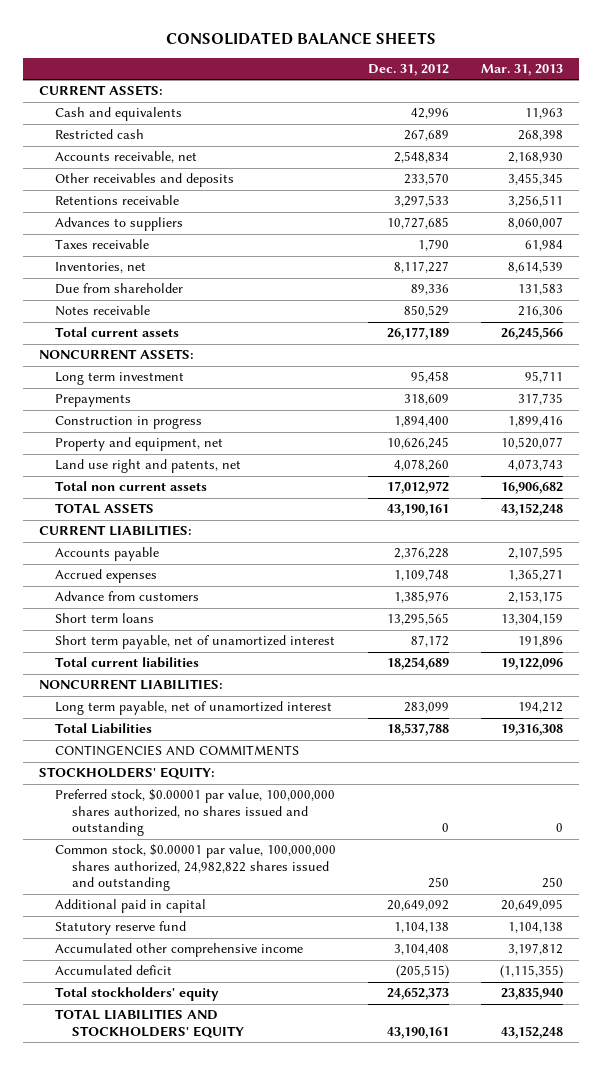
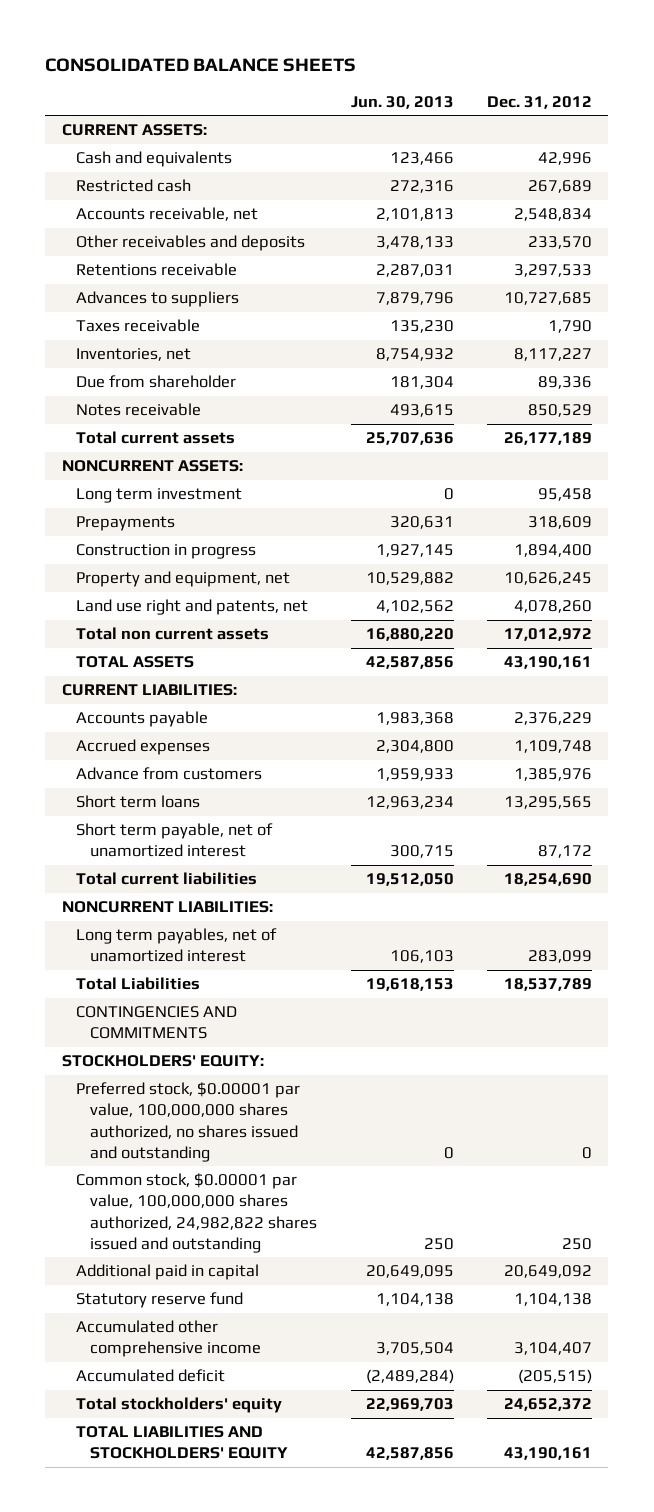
[481,64,564,77] Mar. 31, 2013 -> none
none -> [350,95,454,109] Jun. 30, 2013
[394,547,450,560] 2,376,228 -> [513,712,592,726] 2,376,229
[387,657,450,671] 18,254,689 -> [503,873,592,887] 18,254,690
[55,701,333,716] Long term payable, net of unamortized interest -> [76,928,278,963] Long term payables, net of unamortized interest
[387,723,450,737] 18,537,788 -> [503,978,592,992] 18,537,789
[394,944,450,956] 3,104,408 -> [513,1342,592,1356] 3,104,407
[387,987,450,1001] 24,652,373 -> [503,1398,592,1412] 24,652,372

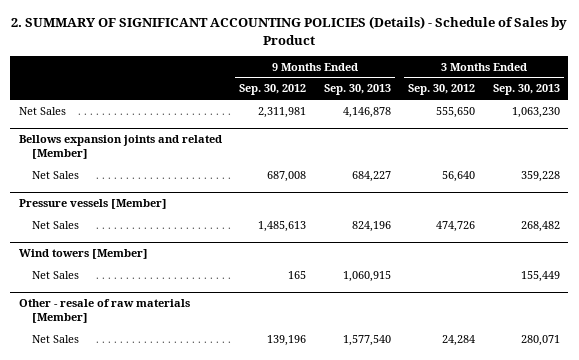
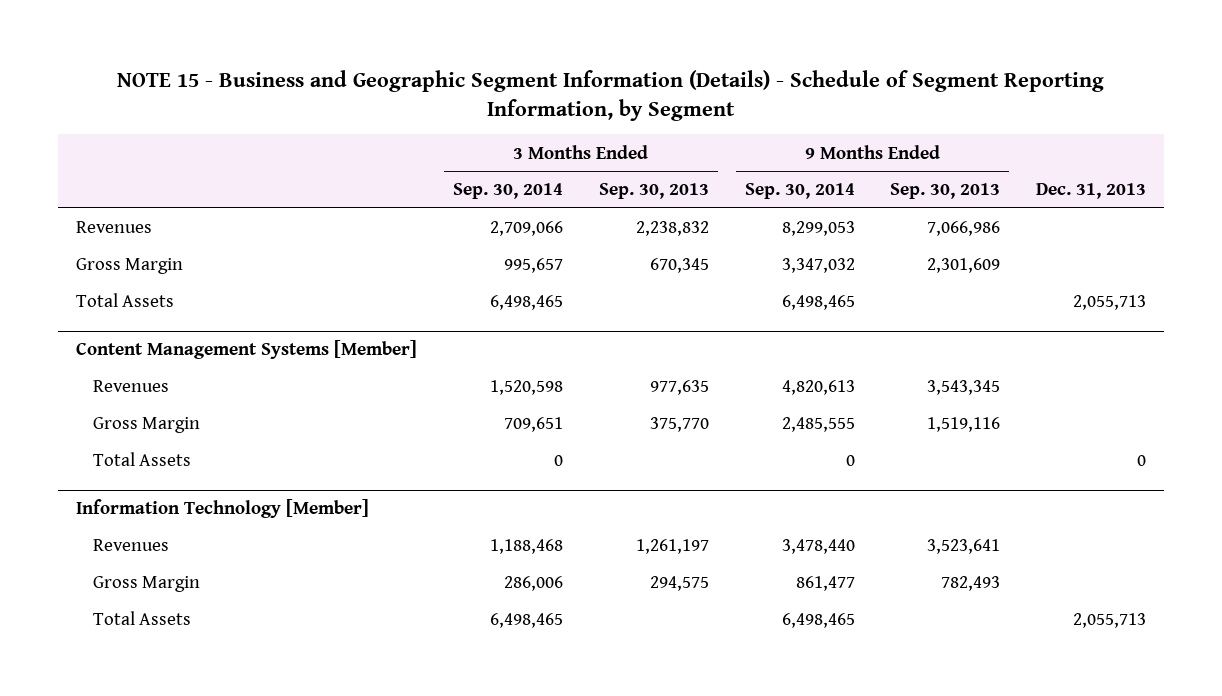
[11,16,568,45] 2. SUMMARY OF SIGNIFICANT ACCOUNTING POLICIES (Details) - Schedule of Sales by Product -> [117,69,1105,121] NOTE 15 - Business and Geographic Segment Information (Details) - Schedule of Segment Reporting Information, by Segment
[239,84,307,96] Sep. 30, 2012 -> none
[408,84,476,96] Sep. 30, 2012 -> none
none -> [452,183,563,200] Sep. 30, 2014
none -> [744,183,855,200] Sep. 30, 2014
none -> [1036,183,1147,200] Dec. 31, 2013
[18,106,66,115] Net Sales -> none
[18,135,222,159] Bellows expansion joints and related [Member] -> none
[32,170,80,179] Net Sales -> none
[18,199,167,210] Pressure vessels [Member] -> none
[32,220,80,229] Net Sales -> none
[18,249,148,260] Wind towers [Member] -> none
[32,270,80,279] Net Sales -> none
[18,299,190,323] Other - resale of raw materials [Member] -> none
[32,334,80,343] Net Sales -> none
none -> [75,221,152,234] Revenues
none -> [75,258,183,275] Gross Margin
none -> [75,293,174,308] Total Assets
none -> [75,340,417,360] Content Management Systems [Member]
none -> [92,380,169,393] Revenues
none -> [92,417,200,434] Gross Margin
none -> [92,452,191,467] Total Assets
none -> [75,499,369,519] Information Technology [Member]
none -> [92,539,169,552] Revenues
none -> [92,576,200,593] Gross Margin
none -> [92,611,191,626] Total Assets

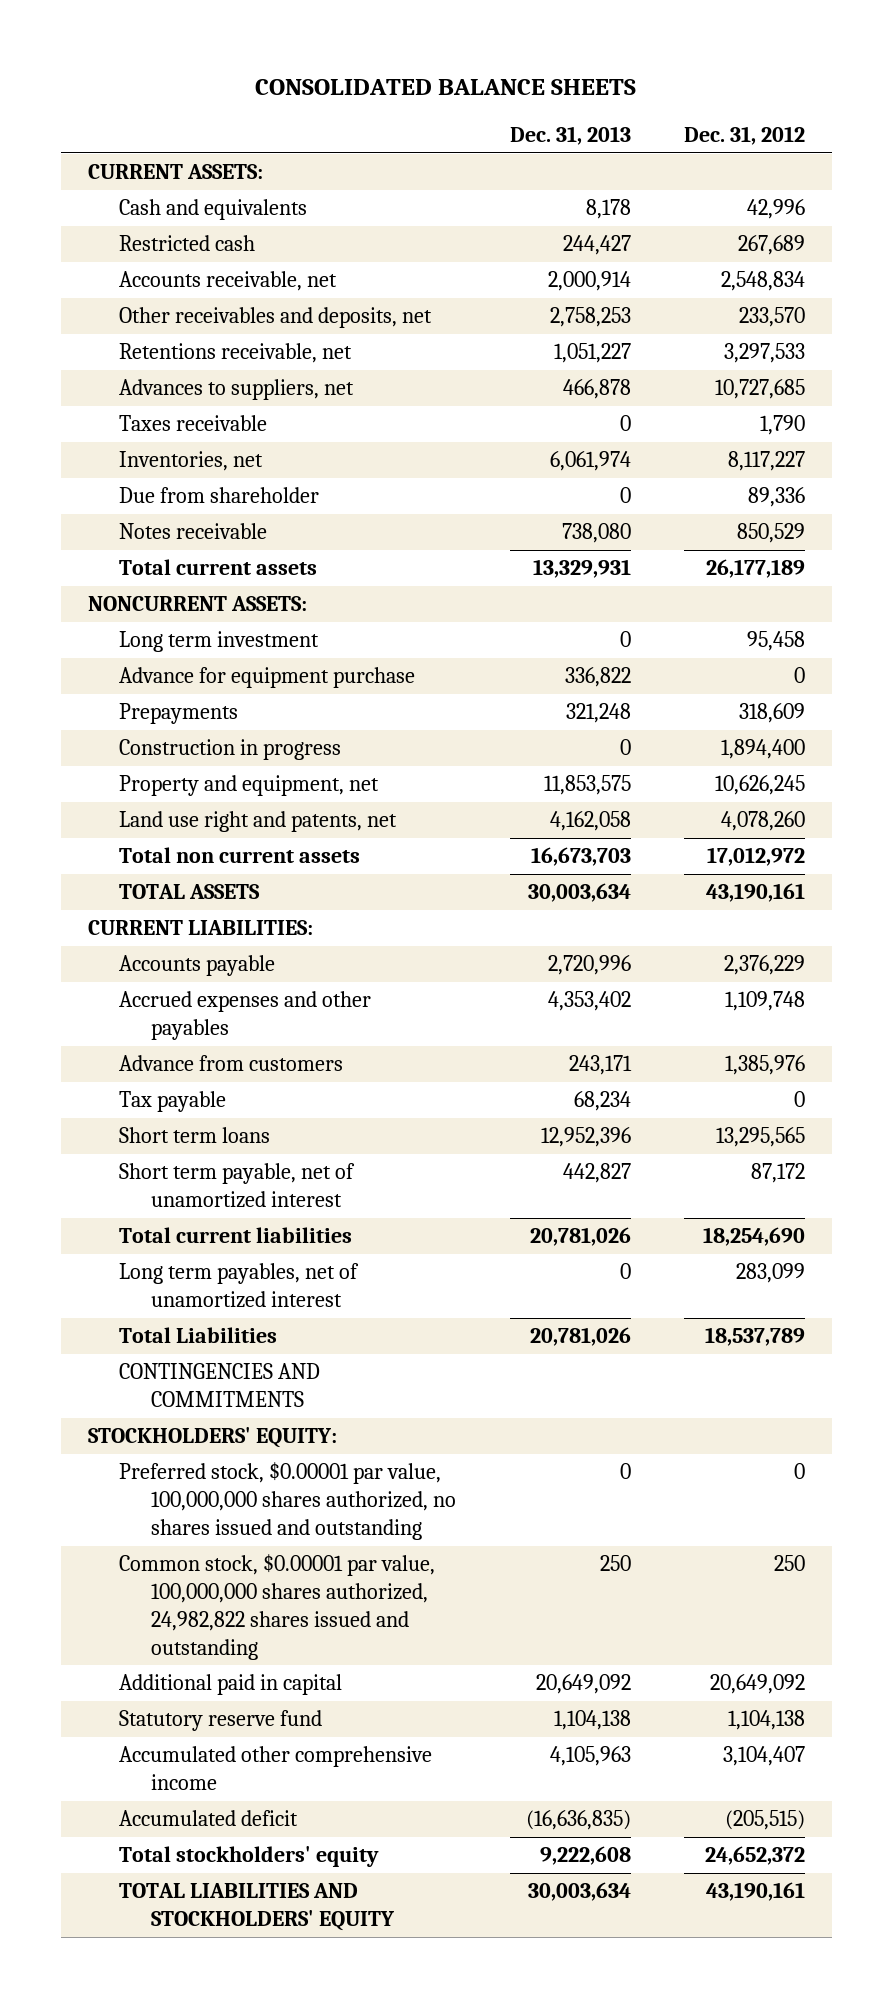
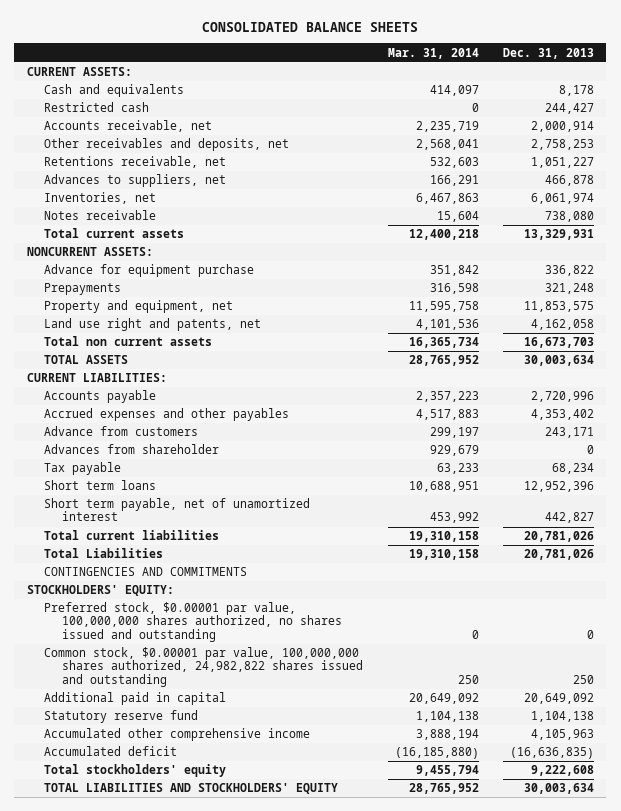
[684,125,806,145] Dec. 31, 2012 -> none
none -> [387,47,479,59] Mar. 31, 2014
[119,415,268,432] Taxes receivable -> none
[119,487,320,504] Due from shareholder -> none
[119,631,320,653] Long term investment -> none
[119,739,342,761] Construction in progress -> none
none -> [44,444,220,455] Advances from shareholder
[119,1263,360,1309] Long term payables, net of unamortized interest -> none

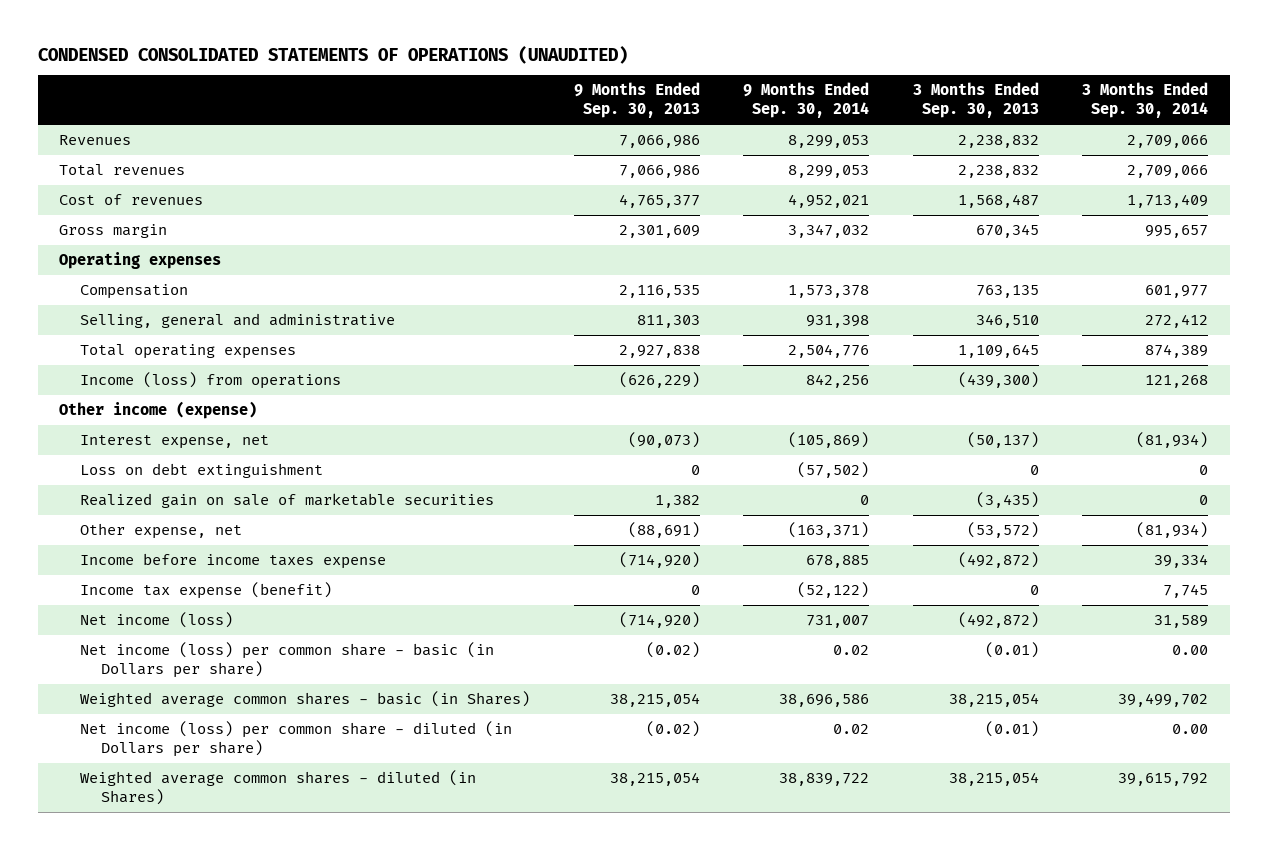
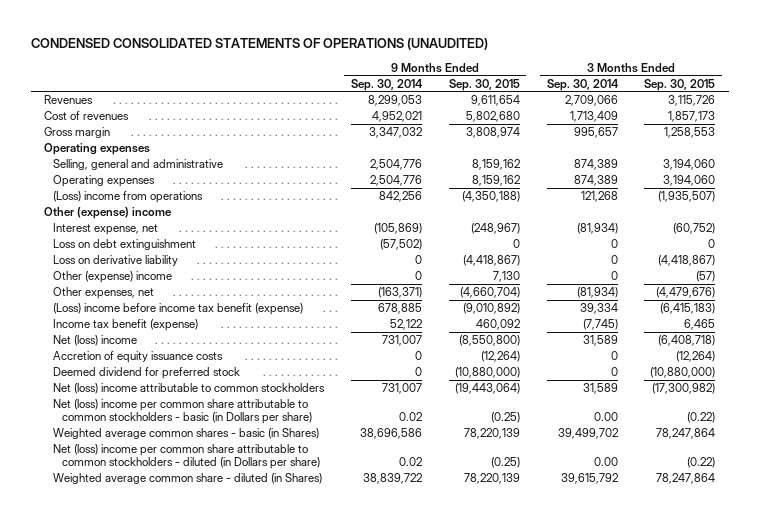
[573,82,700,119] 9 Months Ended Sep. 30, 2013 -> none
[912,82,1039,119] 3 Months Ended Sep. 30, 2013 -> none
none -> [448,78,520,91] Sep. 30, 2015
none -> [644,78,716,91] Sep. 30, 2015
[59,164,186,177] Total revenues -> none
[80,284,189,300] Compensation -> none
[806,315,870,329] 931,398 -> [370,159,423,171] 2,504,776
[1145,314,1209,329] 272,412 -> [573,159,618,171] 874,389
[80,344,297,360] Total operating expenses -> [53,175,156,188] Operating expenses
[80,372,342,390] Income (loss) from operations -> [53,191,204,204] (Loss) income from operations
[59,401,258,420] Other income (expense) -> [44,207,173,220] Other (expense) income
[80,493,495,509] Realized gain on sale of marketable securities -> none
none -> [53,255,179,267] Loss on derivative liability
none -> [53,271,173,284] Other (expense) income
[80,523,243,540] Other expense, net -> [53,287,155,300] Other expenses, net
[80,553,387,570] Income before income taxes expense -> [53,303,304,316] (Loss) income before income tax benefit (expense)
[80,582,333,600] Income tax expense (benefit) -> [53,319,199,332] Income tax benefit (expense)
[797,582,870,599] (52,122) -> [390,319,423,331] 52,122
[1163,584,1209,599] 7,745 -> [582,319,618,331] (7,745)
[80,612,234,629] Net income (loss) -> [53,335,138,347] Net (loss) income
none -> [53,351,224,364] Accretion of equity issuance costs
none -> [53,367,241,380] Deemed dividend for preferred stock
none -> [53,383,326,395] Net (loss) income attributable to common stockholders
[80,642,495,678] Net income (loss) per common share - basic (in Dollars per share) -> [53,399,313,425] Net (loss) income per common share attributable to common stockholders - basic (in Dollars per share)
[80,721,513,757] Net income (loss) per common share - diluted (in Dollars per share) -> [53,444,321,470] Net (loss) income per common share attributable to common stockholders - diluted (in Dollars per share)
[80,770,477,805] Weighted average common shares - diluted (in Shares) -> [53,473,323,485] Weighted average common share - diluted (in Shares)

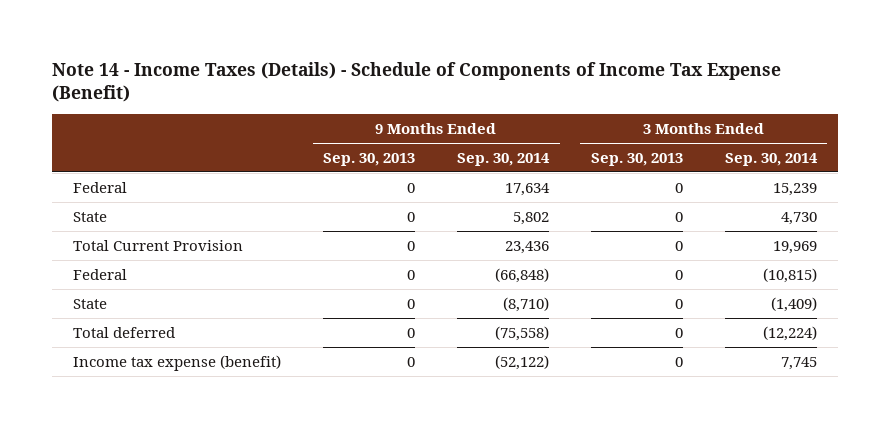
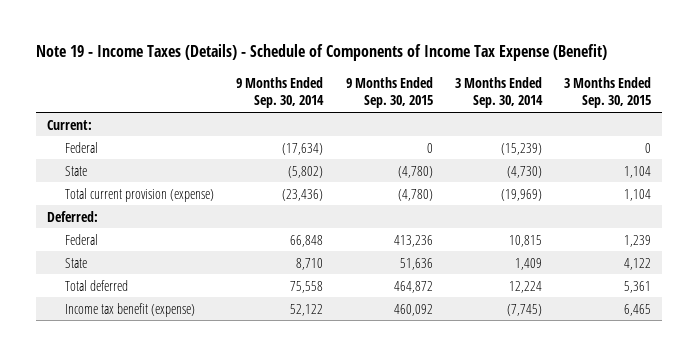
[52,61,782,103] Note 14 - Income Taxes (Details) - Schedule of Components of Income Tax Expense (Benefit) -> [35,44,607,62] Note 19 - Income Taxes (Details) - Schedule of Components of Income Tax Expense (Benefit)
[323,152,416,166] Sep. 30, 2013 -> none
[590,152,683,166] Sep. 30, 2013 -> none
none -> [345,77,433,109] 9 Months Ended Sep. 30, 2015
none -> [564,77,652,109] 3 Months Ended Sep. 30, 2015
none -> [46,119,92,130] Current:
[505,182,551,196] 17,634 -> [282,142,324,155] (17,634)
[772,182,817,196] 15,239 -> [500,142,542,155] (15,239)
[513,211,550,225] 5,802 -> [288,165,324,178] (5,802)
[780,211,817,225] 4,730 -> [506,165,542,178] (4,730)
[73,239,244,251] Total Current Provision -> [64,187,214,202] Total current provision (expense)
[505,240,550,254] 23,436 -> [282,188,324,201] (23,436)
[772,240,817,254] 19,969 -> [500,188,542,201] (19,969)
none -> [46,210,98,222] Deferred:
[495,267,550,283] (66,848) -> [290,234,324,247] 66,848
[762,267,817,283] (10,815) -> [508,234,542,247] 10,815
[503,296,550,312] (8,710) -> [296,257,324,270] 8,710
[770,296,817,312] (1,409) -> [514,257,542,270] 1,409
[495,325,550,341] (75,558) -> [290,280,324,293] 75,558
[762,325,817,341] (12,224) -> [508,280,542,293] 12,224
[73,354,282,371] Income tax expense (benefit) -> [64,302,195,317] Income tax benefit (expense)
[495,354,550,370] (52,122) -> [290,303,324,316] 52,122
[780,356,817,370] 7,745 -> [506,303,542,316] (7,745)

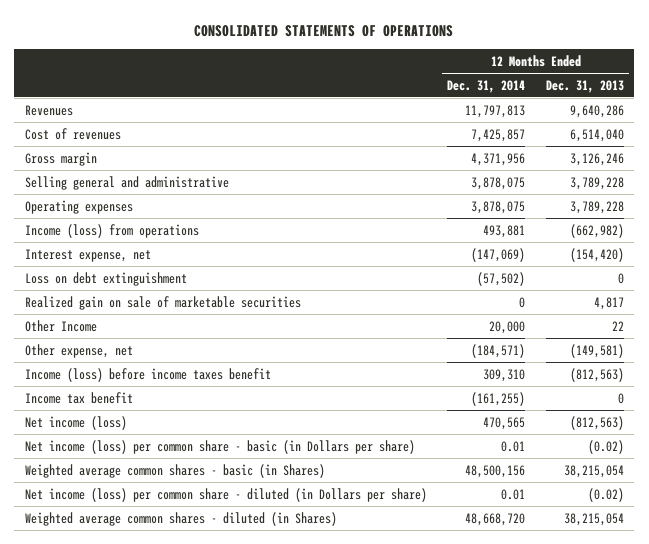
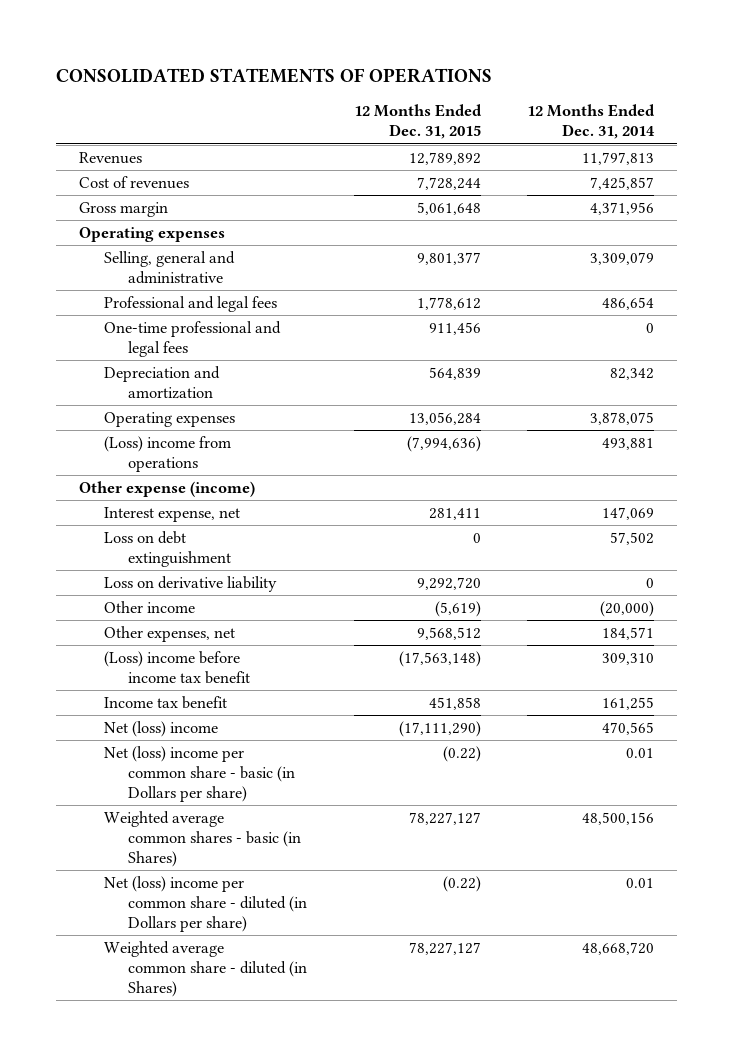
[546,79,625,93] Dec. 31, 2013 -> none
none -> [353,104,482,140] 12 Months Ended Dec. 31, 2015
none -> [79,227,226,243] Operating expenses
[24,175,229,190] Selling general and administrative -> [103,251,235,284] Selling, general and administrative
[471,176,526,190] 3,878,075 -> [590,252,655,266] 3,309,079
none -> [103,296,277,313] Professional and legal fees
none -> [103,321,281,357] One-time professional and legal fees
none -> [103,366,220,399] Depreciation and amortization
[24,295,301,310] Realized gain on sale of marketable securities -> none
[24,223,199,238] Income (loss) from operations -> [103,436,231,472] (Loss) income from operations
none -> [79,481,256,498] Other expense (income)
[471,247,526,262] (147,069) -> [602,507,655,521] 147,069
[477,271,526,286] (57,502) -> [610,532,655,546] 57,502
none -> [103,576,277,593] Loss on derivative liability
[24,319,97,332] Other Income -> [103,601,195,614] Other income
[489,320,526,334] 20,000 -> [600,601,655,618] (20,000)
[24,343,133,358] Other expense, net -> [103,626,235,643] Other expenses, net
[471,343,526,358] (184,571) -> [602,627,655,641] 184,571
[24,367,271,382] Income (loss) before income taxes benefit -> [103,651,251,684] (Loss) income before income tax benefit
[471,391,526,406] (161,255) -> [602,697,655,711] 161,255
[24,415,127,430] Net income (loss) -> [103,721,218,738] Net (loss) income
[24,439,415,454] Net income (loss) per common share - basic (in Dollars per share) -> [103,746,296,802] Net (loss) income per common share - basic (in Dollars per share)
[24,487,427,502] Net income (loss) per common share - diluted (in Dollars per share) -> [103,876,308,932] Net (loss) income per common share - diluted (in Dollars per share)
[24,511,337,526] Weighted average common shares - diluted (in Shares) -> [103,941,308,997] Weighted average common share - diluted (in Shares)

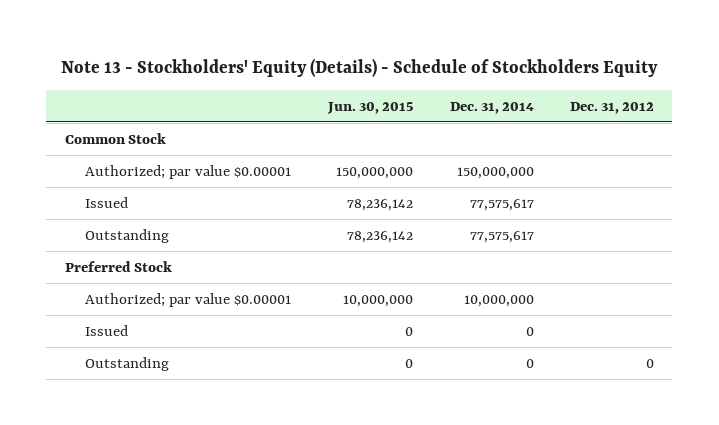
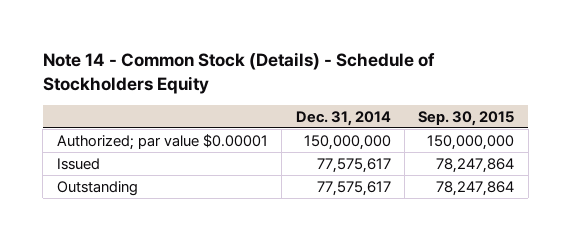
[61,57,659,77] Note 13 - Stockholders' Equity (Details) - Schedule of Stockholders Equity -> [42,52,435,94] Note 14 - Common Stock (Details) - Schedule of Stockholders Equity
[326,101,413,114] Jun. 30, 2015 -> none
[570,101,655,114] Dec. 31, 2012 -> none
none -> [418,110,515,126] Sep. 30, 2015
[64,132,166,144] Common Stock -> none
[64,260,172,272] Preferred Stock -> none
[85,292,292,307] Authorized; par value $0.00001 -> none
[85,324,129,336] Issued -> none
[85,356,170,371] Outstanding -> none

